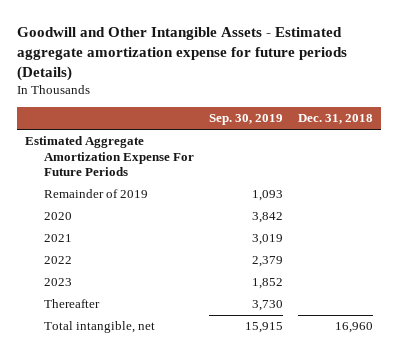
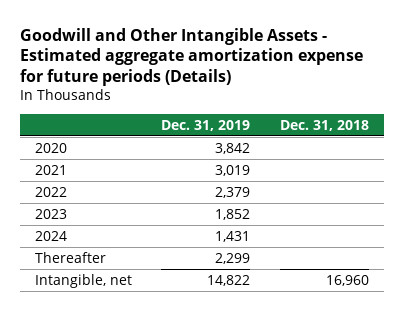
[209,114,284,126] Sep. 30, 2019 -> none
none -> [161,119,251,131] Dec. 31, 2019
[24,136,195,176] Estimated Aggregate Amortization Expense For Future Periods -> none
[44,189,149,199] Remainder of 2019 -> none
none -> [34,230,67,241] 2024
[44,321,156,334] Total intangible, net -> [34,273,132,288] Intangible, net

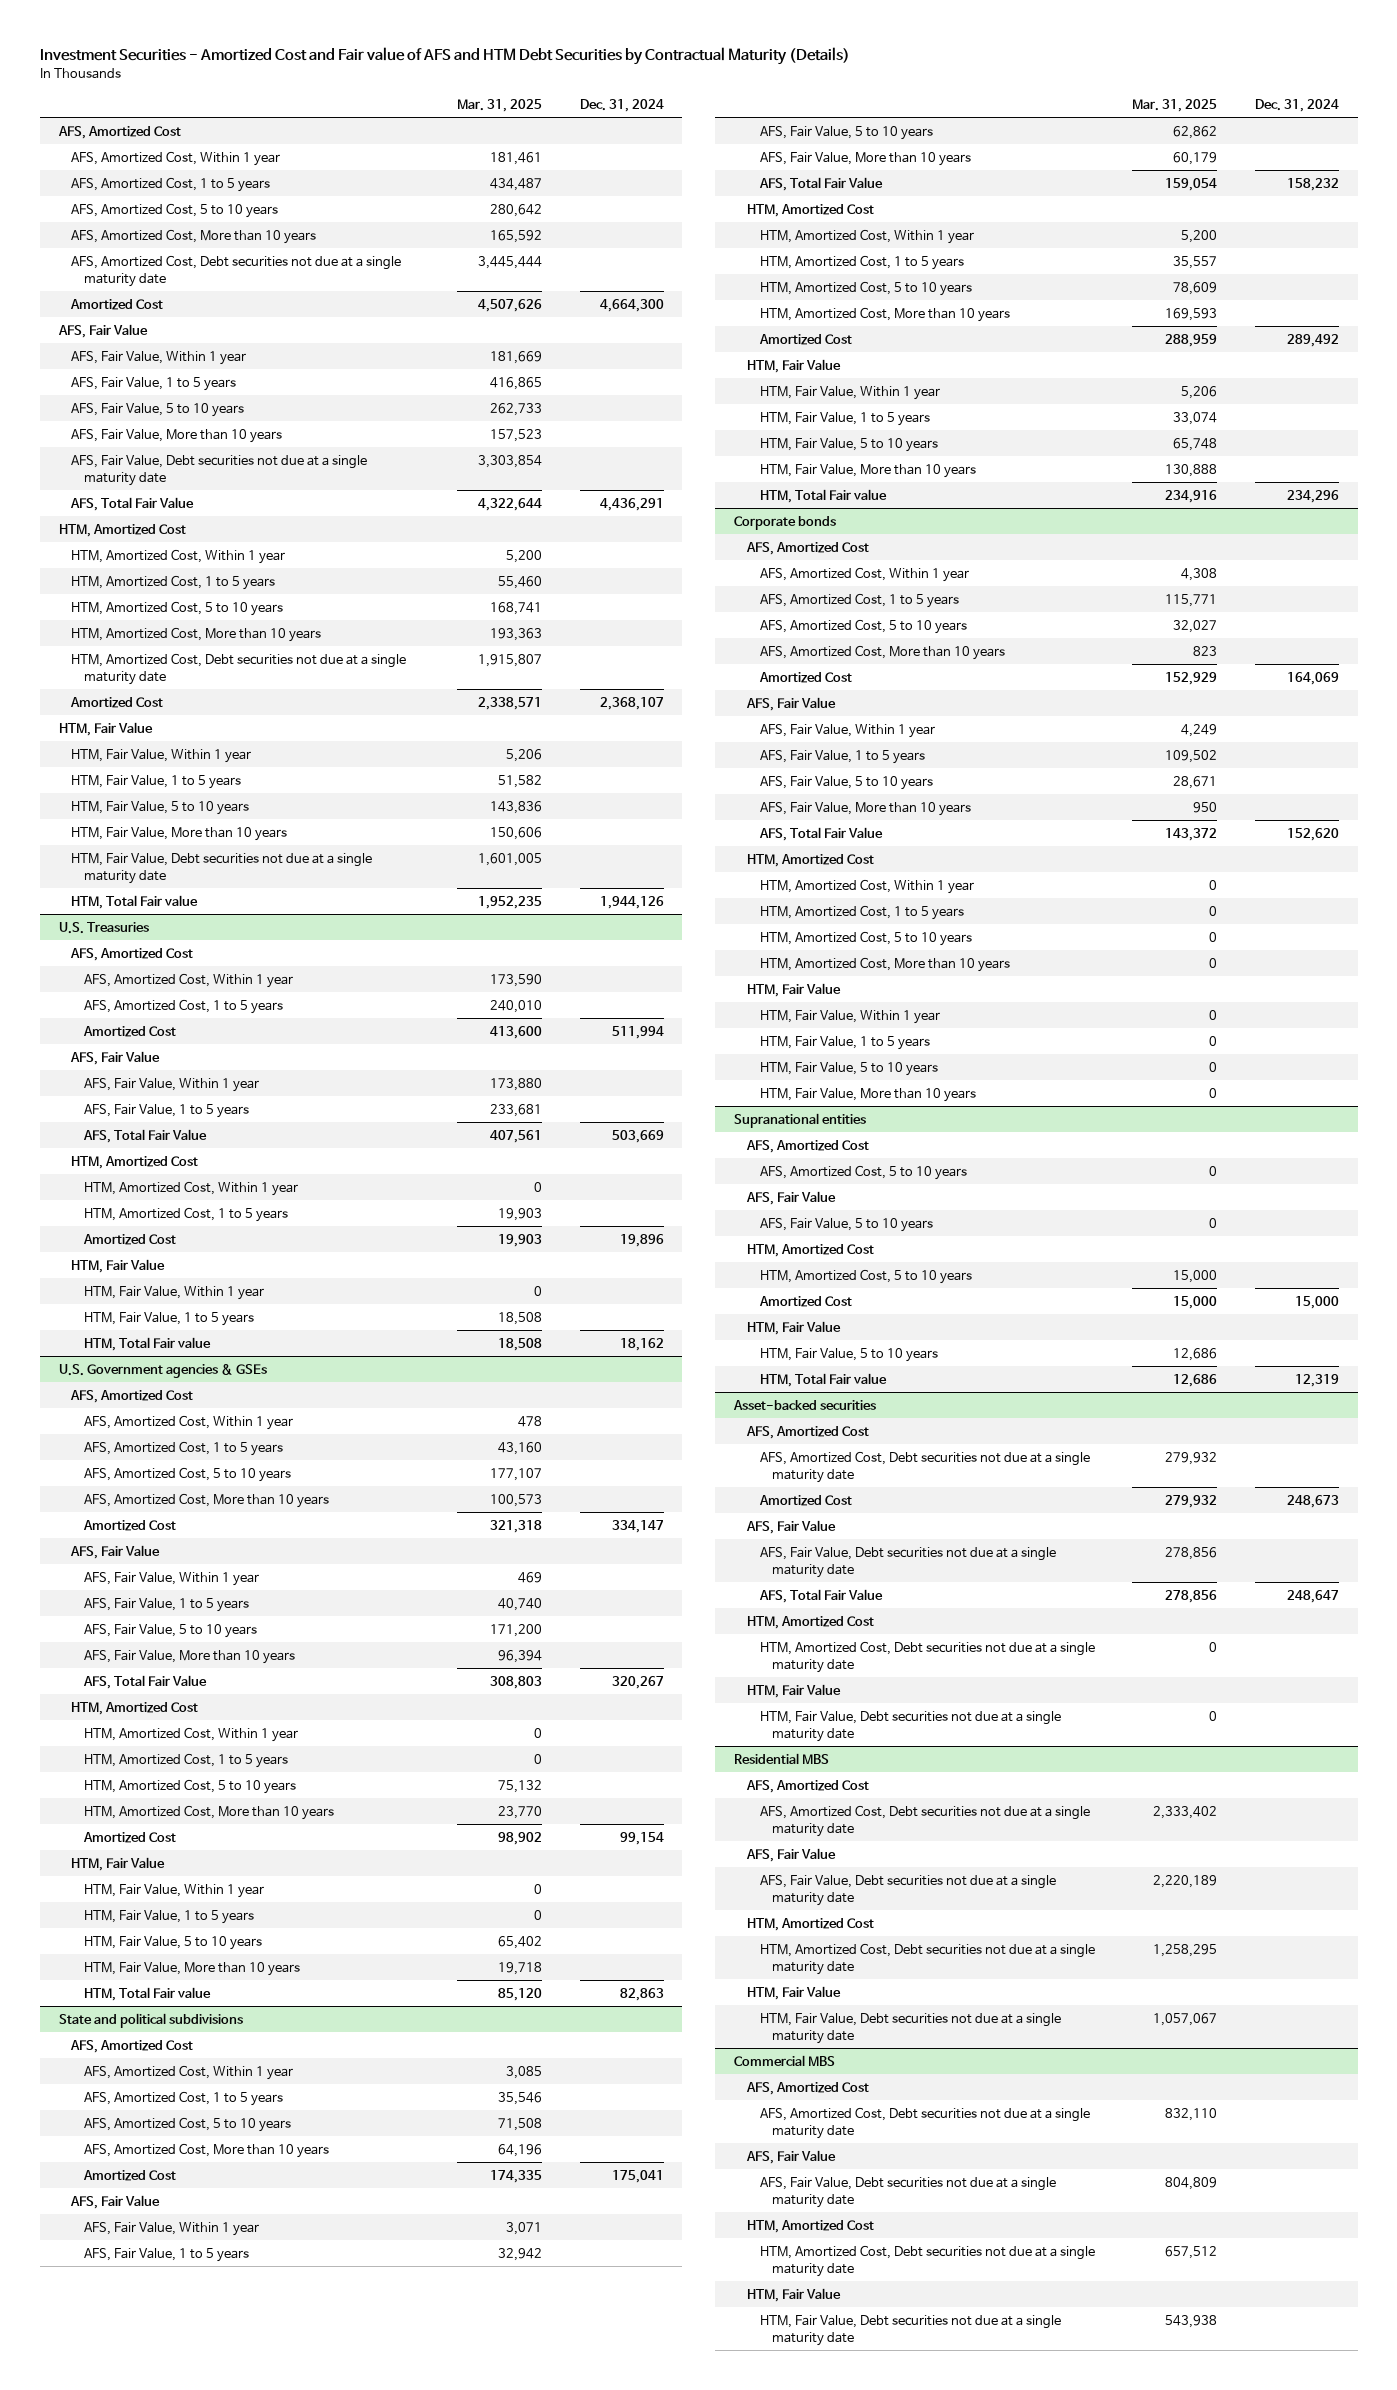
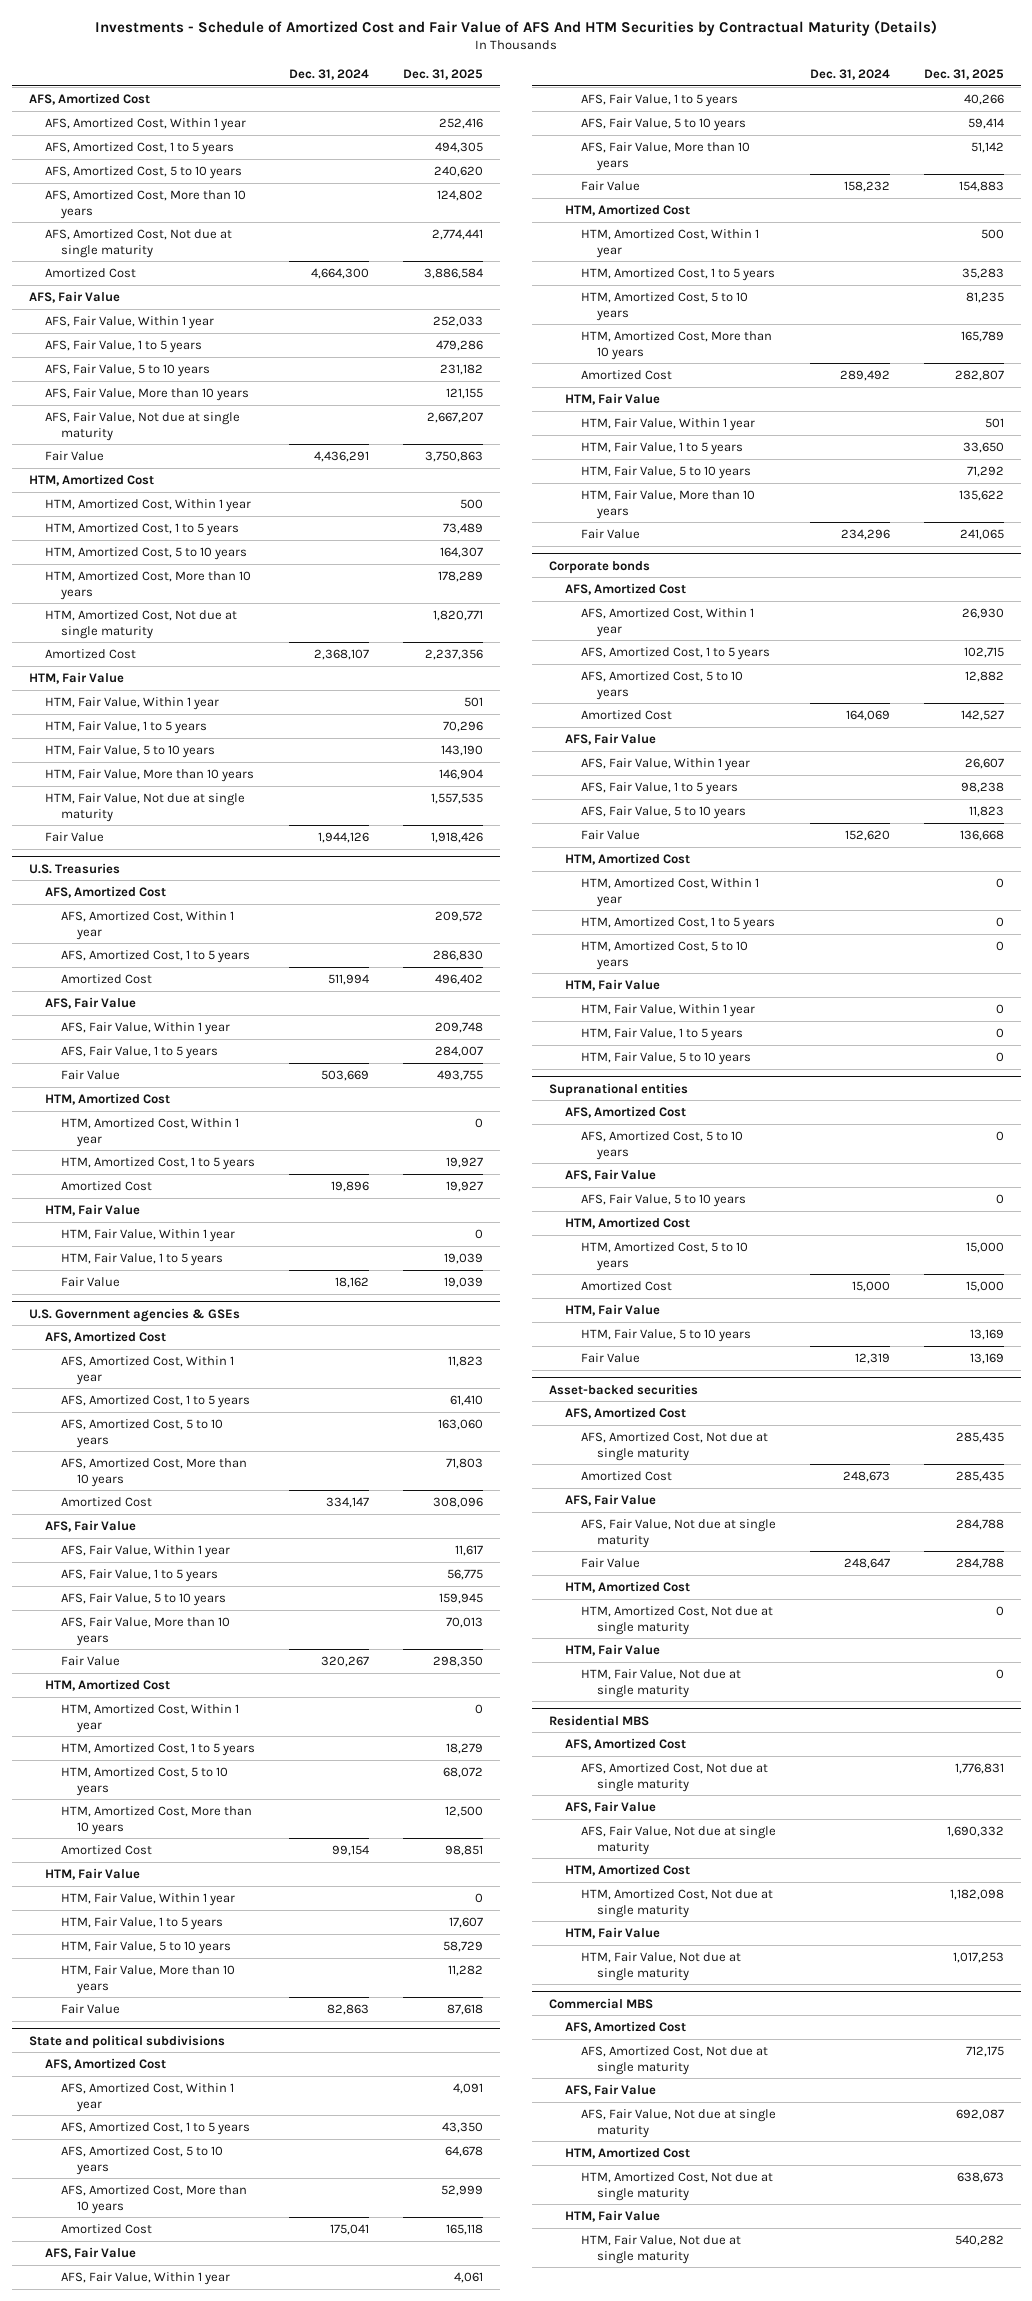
[39,47,850,66] Investment Securities - Amortized Cost and Fair value of AFS and HTM Debt Securities by Contractual Maturity (Details) -> [95,19,938,36] Investments - Schedule of Amortized Cost and Fair Value of AFS And HTM Securities by Contractual Maturity (Details)
[456,98,542,112] Mar. 31, 2025 -> none
none -> [402,69,483,81] Dec. 31, 2025
[71,254,402,287] AFS, Amortized Cost, Debt securities not due at a single maturity date -> [44,228,232,258] AFS, Amortized Cost, Not due at single maturity
[71,454,368,486] AFS, Fair Value, Debt securities not due at a single maturity date -> [44,411,240,441] AFS, Fair Value, Not due at single maturity
[70,496,195,511] AFS, Total Fair Value -> [44,450,104,461] Fair Value
[71,652,407,685] HTM, Amortized Cost, Debt securities not due at a single maturity date -> [44,609,237,639] HTM, Amortized Cost, Not due at single maturity
[71,852,373,884] HTM, Fair Value, Debt securities not due at a single maturity date -> [44,792,245,822] HTM, Fair Value, Not due at single maturity
[71,894,199,909] HTM, Total Fair value -> [44,831,104,842] Fair Value
[83,1128,208,1143] AFS, Total Fair Value -> [60,1069,120,1080] Fair Value
[84,1336,212,1351] HTM, Total Fair value -> [60,1276,120,1287] Fair Value
[83,1674,208,1689] AFS, Total Fair Value -> [60,1655,120,1666] Fair Value
[84,1986,212,2001] HTM, Total Fair value -> [60,2003,120,2014] Fair Value
[758,176,883,191] AFS, Total Fair Value -> [581,180,641,191] Fair Value
[759,488,887,503] HTM, Total Fair value -> [581,528,641,539] Fair Value
[759,644,1005,660] AFS, Amortized Cost, More than 10 years -> none
[759,801,971,816] AFS, Fair Value, More than 10 years -> none
[758,826,883,841] AFS, Total Fair Value -> [581,829,641,840] Fair Value
[759,956,1010,972] HTM, Amortized Cost, More than 10 years -> none
[759,1087,976,1102] HTM, Fair Value, More than 10 years -> none
[759,1372,887,1387] HTM, Total Fair value -> [581,1352,641,1363] Fair Value
[759,1450,1090,1483] AFS, Amortized Cost, Debt securities not due at a single maturity date -> [581,1431,769,1461] AFS, Amortized Cost, Not due at single maturity
[759,1546,1056,1578] AFS, Fair Value, Debt securities not due at a single maturity date -> [581,1518,777,1548] AFS, Fair Value, Not due at single maturity
[758,1588,883,1603] AFS, Total Fair Value -> [581,1557,641,1568] Fair Value
[759,1640,1095,1673] HTM, Amortized Cost, Debt securities not due at a single maturity date -> [581,1605,774,1635] HTM, Amortized Cost, Not due at single maturity
[759,1710,1061,1742] HTM, Fair Value, Debt securities not due at a single maturity date -> [581,1668,742,1698] HTM, Fair Value, Not due at single maturity
[759,1804,1090,1837] AFS, Amortized Cost, Debt securities not due at a single maturity date -> [581,1762,769,1792] AFS, Amortized Cost, Not due at single maturity
[759,1874,1056,1906] AFS, Fair Value, Debt securities not due at a single maturity date -> [581,1825,777,1855] AFS, Fair Value, Not due at single maturity
[759,1942,1095,1975] HTM, Amortized Cost, Debt securities not due at a single maturity date -> [581,1888,774,1918] HTM, Amortized Cost, Not due at single maturity
[759,2012,1061,2044] HTM, Fair Value, Debt securities not due at a single maturity date -> [581,1951,742,1981] HTM, Fair Value, Not due at single maturity
[759,2106,1090,2139] AFS, Amortized Cost, Debt securities not due at a single maturity date -> [581,2045,769,2075] AFS, Amortized Cost, Not due at single maturity
[759,2176,1056,2208] AFS, Fair Value, Debt securities not due at a single maturity date -> [581,2108,777,2138] AFS, Fair Value, Not due at single maturity
[759,2244,1095,2277] HTM, Amortized Cost, Debt securities not due at a single maturity date -> [581,2171,774,2201] HTM, Amortized Cost, Not due at single maturity
[759,2314,1061,2346] HTM, Fair Value, Debt securities not due at a single maturity date -> [581,2234,742,2264] HTM, Fair Value, Not due at single maturity

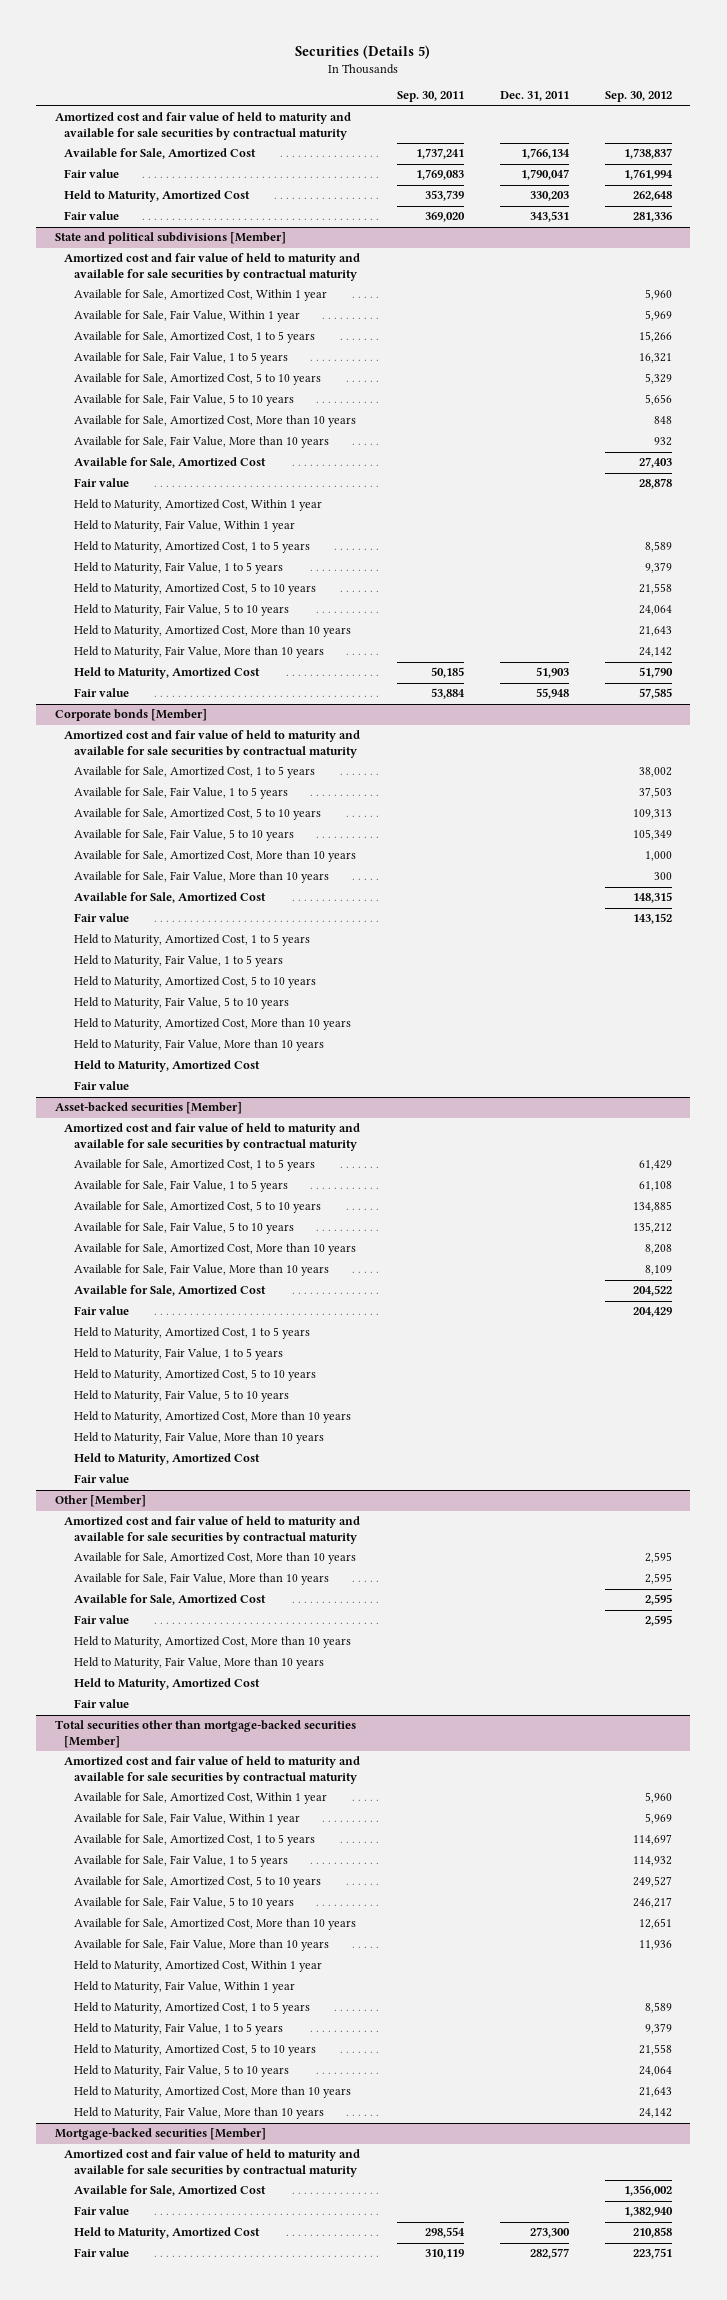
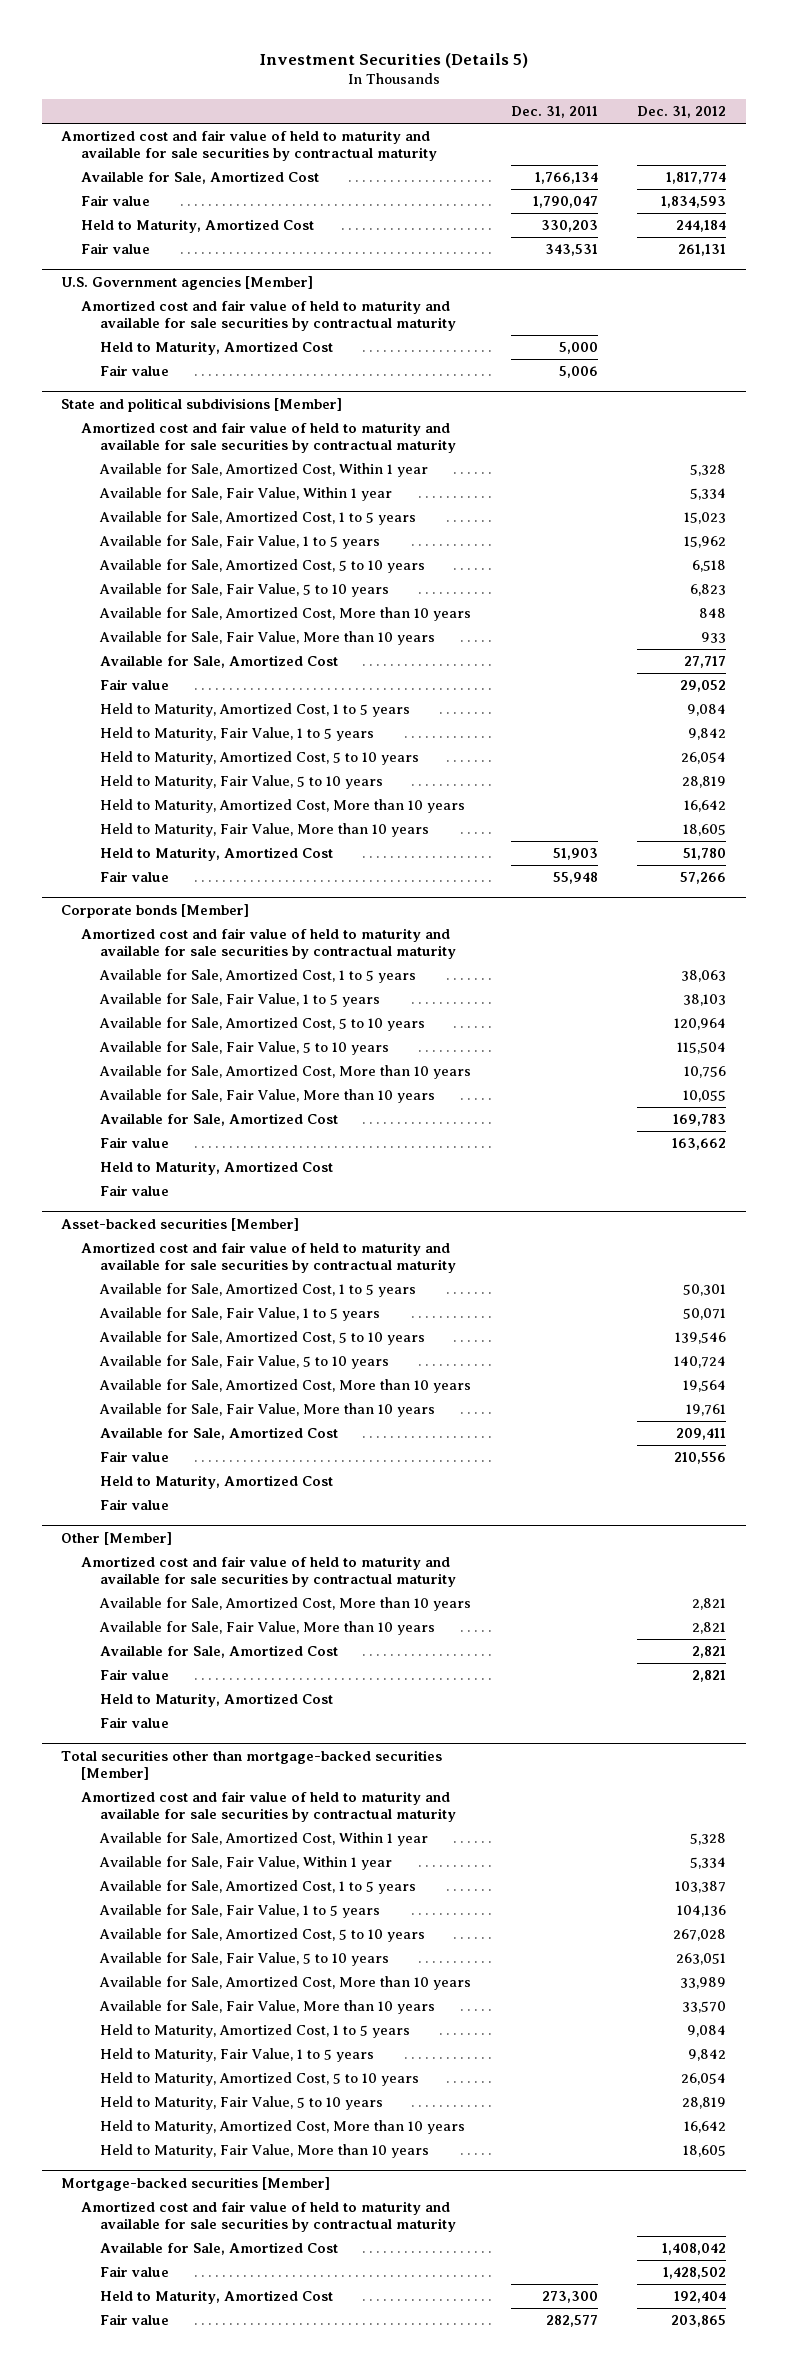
[295,44,431,59] Securities (Details 5) -> [258,52,528,68] Investment Securities (Details 5)
[396,91,464,103] Sep. 30, 2011 -> none
[605,91,673,103] Sep. 30, 2012 -> none
none -> [637,106,727,119] Dec. 31, 2012
none -> [61,275,314,290] U.S. Government agencies [Member]
none -> [80,300,457,332] Amortized cost and fair value of held to maturity and available for sale securities by contractual maturity
none -> [100,341,334,356] Held to Maturity, Amortized Cost
none -> [100,365,170,377] Fair value
[74,499,323,512] Held to Maturity, Amortized Cost, Within 1 year -> none
[74,520,296,533] Held to Maturity, Fair Value, Within 1 year -> none
[74,934,311,947] Held to Maturity, Amortized Cost, 1 to 5 years -> none
[74,955,284,968] Held to Maturity, Fair Value, 1 to 5 years -> none
[74,976,317,989] Held to Maturity, Amortized Cost, 5 to 10 years -> none
[74,997,290,1010] Held to Maturity, Fair Value, 5 to 10 years -> none
[74,1018,352,1031] Held to Maturity, Amortized Cost, More than 10 years -> none
[74,1039,325,1052] Held to Maturity, Fair Value, More than 10 years -> none
[74,1327,311,1340] Held to Maturity, Amortized Cost, 1 to 5 years -> none
[74,1348,284,1361] Held to Maturity, Fair Value, 1 to 5 years -> none
[74,1369,317,1382] Held to Maturity, Amortized Cost, 5 to 10 years -> none
[74,1390,290,1403] Held to Maturity, Fair Value, 5 to 10 years -> none
[74,1411,352,1424] Held to Maturity, Amortized Cost, More than 10 years -> none
[74,1432,325,1445] Held to Maturity, Fair Value, More than 10 years -> none
[74,1636,352,1649] Held to Maturity, Amortized Cost, More than 10 years -> none
[74,1657,325,1670] Held to Maturity, Fair Value, More than 10 years -> none
[74,1960,323,1973] Held to Maturity, Amortized Cost, Within 1 year -> none
[74,1981,296,1994] Held to Maturity, Fair Value, Within 1 year -> none

